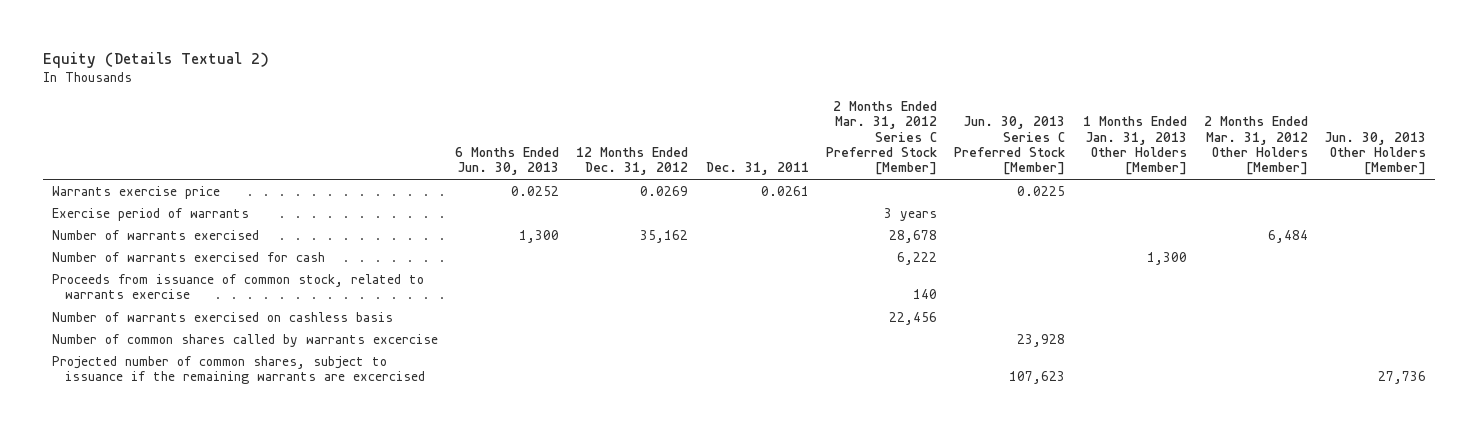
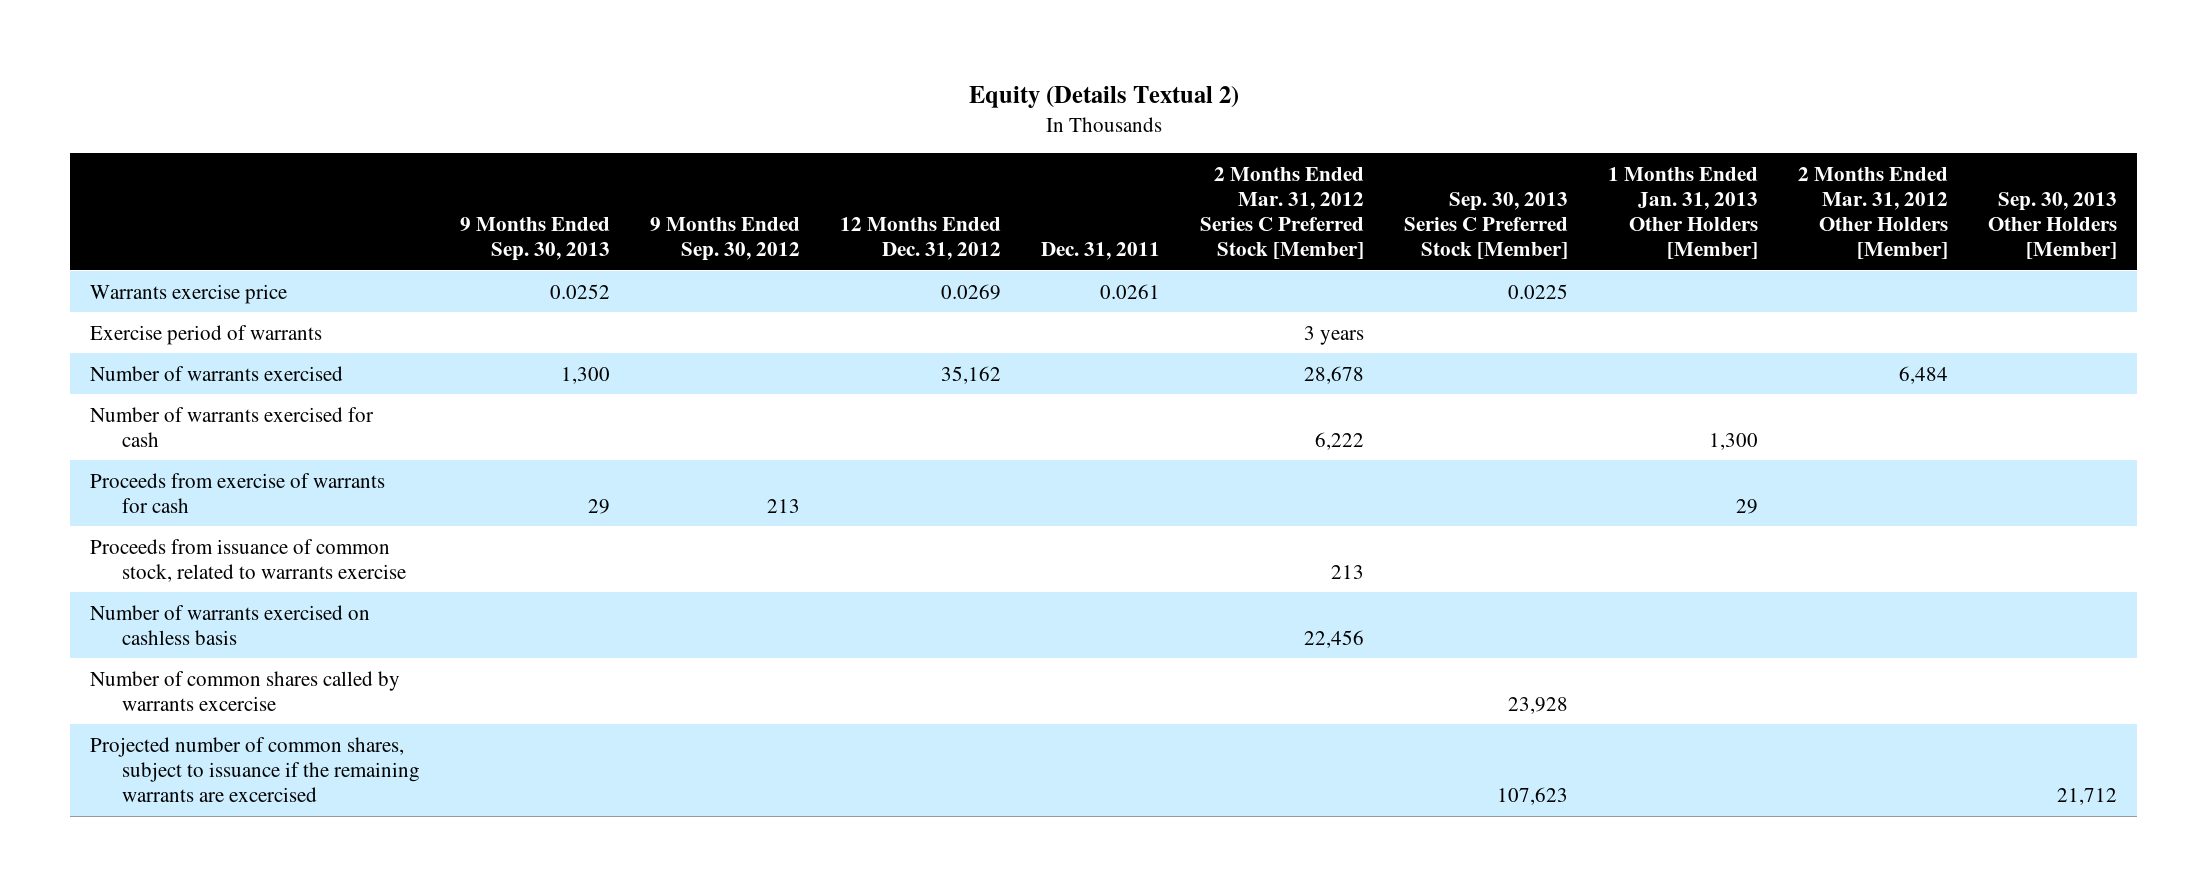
[454,147,559,176] 6 Months Ended Jun. 30, 2013 -> none
[954,116,1066,176] Jun. 30, 2013 Series C Preferred Stock [Member] -> none
[1325,131,1427,176] Jun. 30, 2013 Other Holders [Member] -> none
none -> [460,216,611,262] 9 Months Ended Sep. 30, 2013
none -> [650,216,801,262] 9 Months Ended Sep. 30, 2012
none -> [1404,191,1569,260] Sep. 30, 2013 Series C Preferred Stock [Member]
none -> [1988,191,2118,260] Sep. 30, 2013 Other Holders [Member]
none -> [90,472,386,513] Proceeds from exercise of warrants for cash
[912,289,937,300] 140 -> [1331,564,1365,579] 213

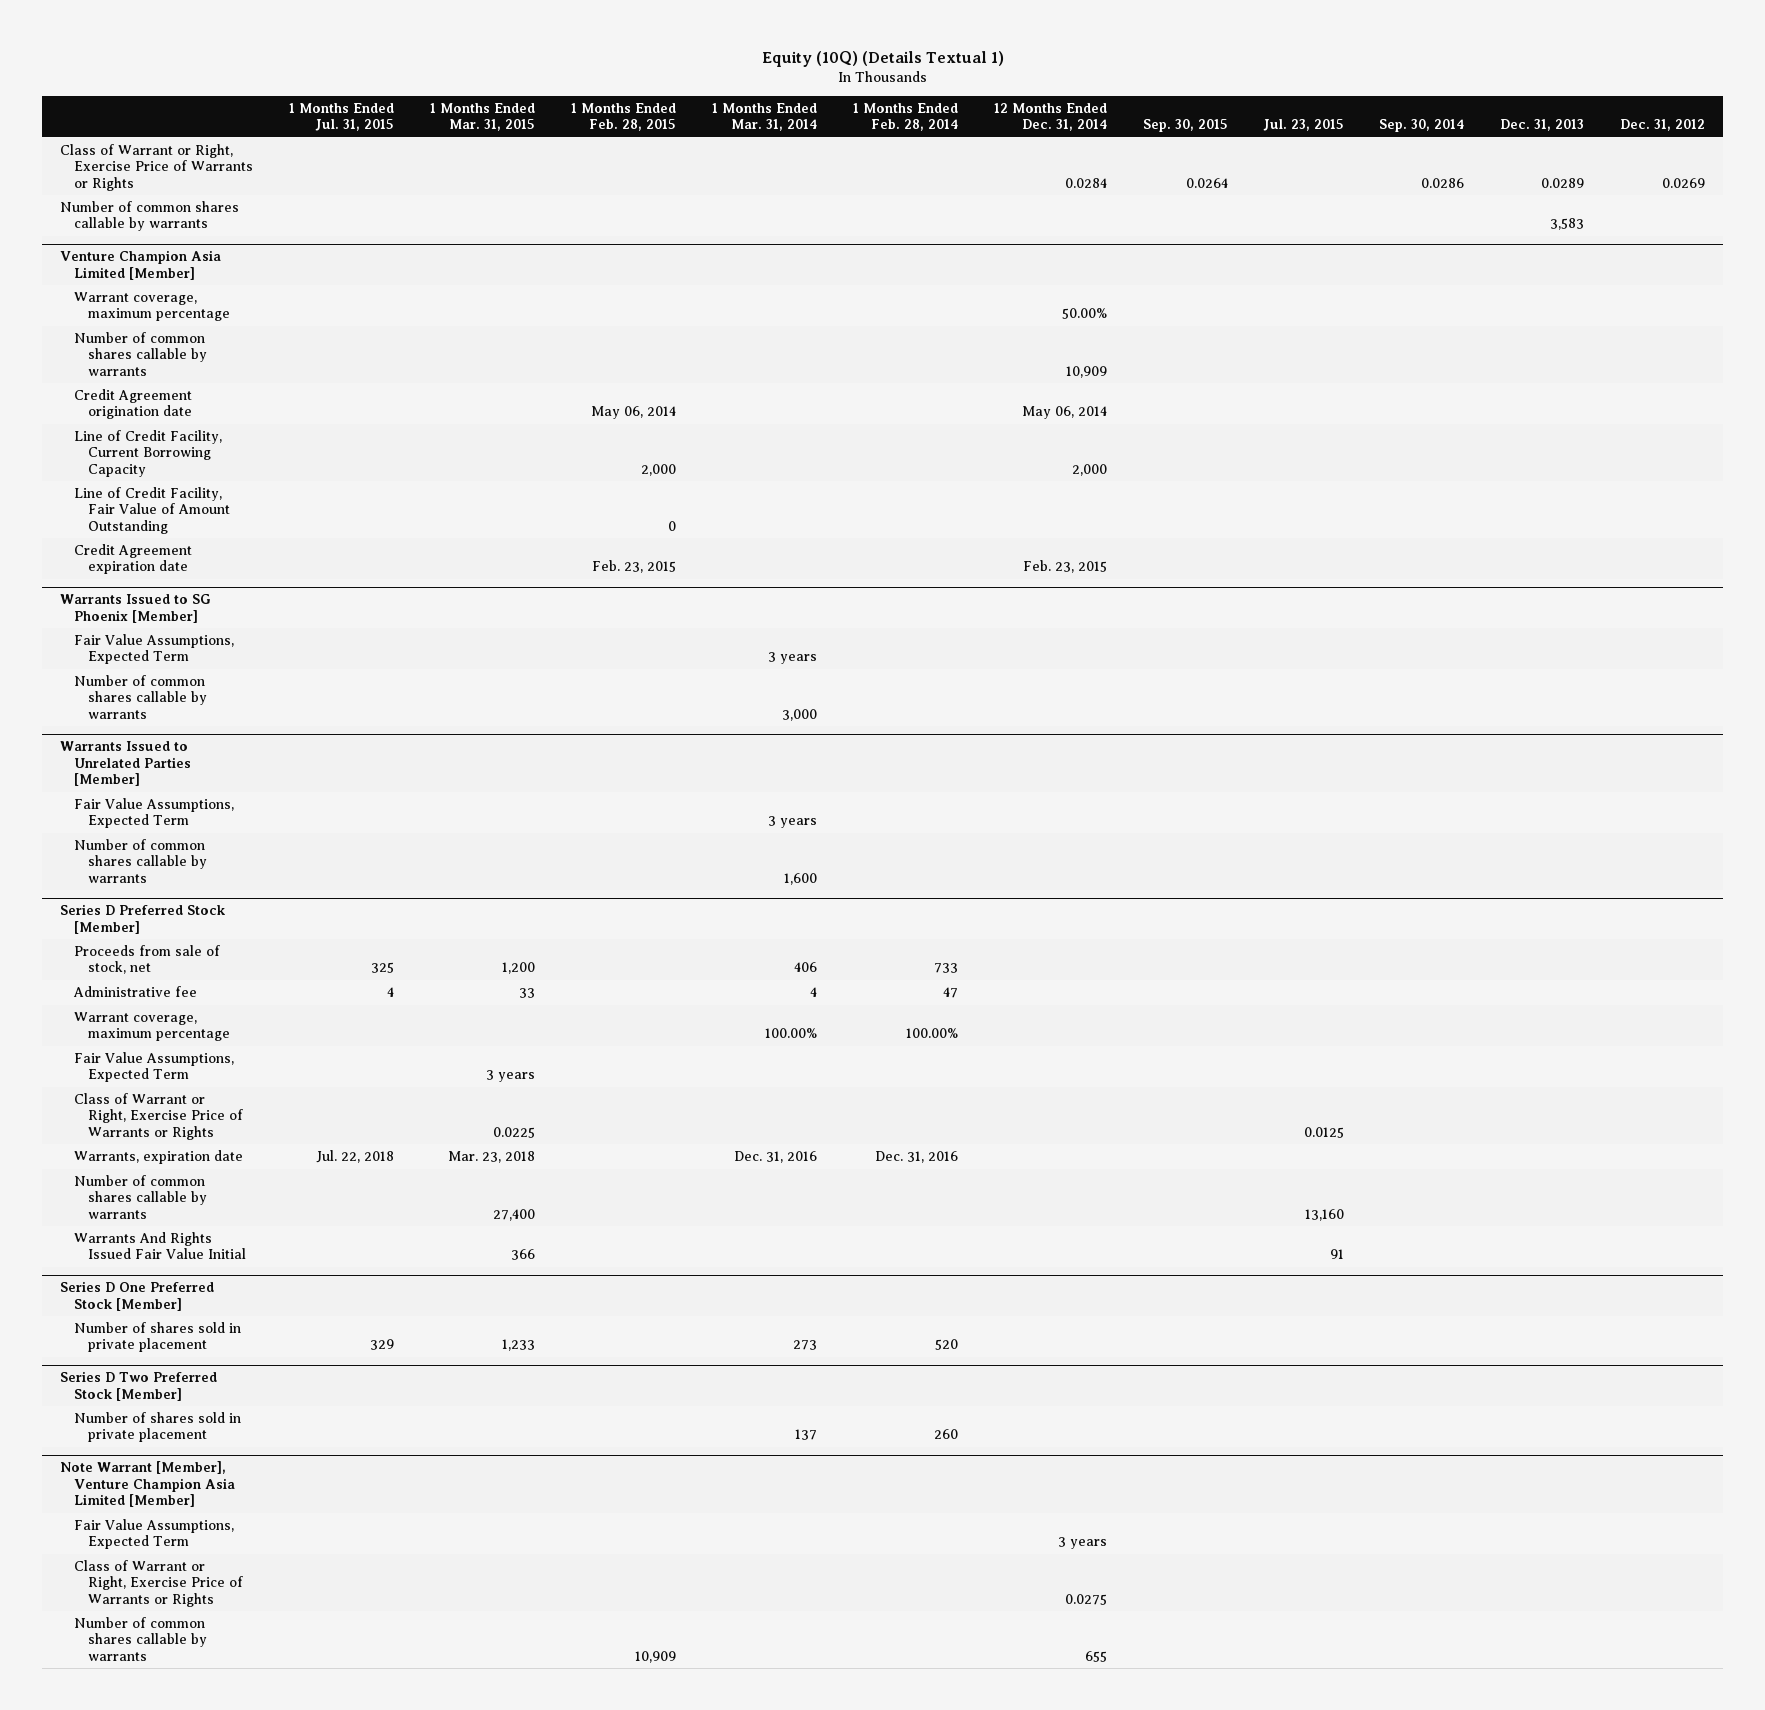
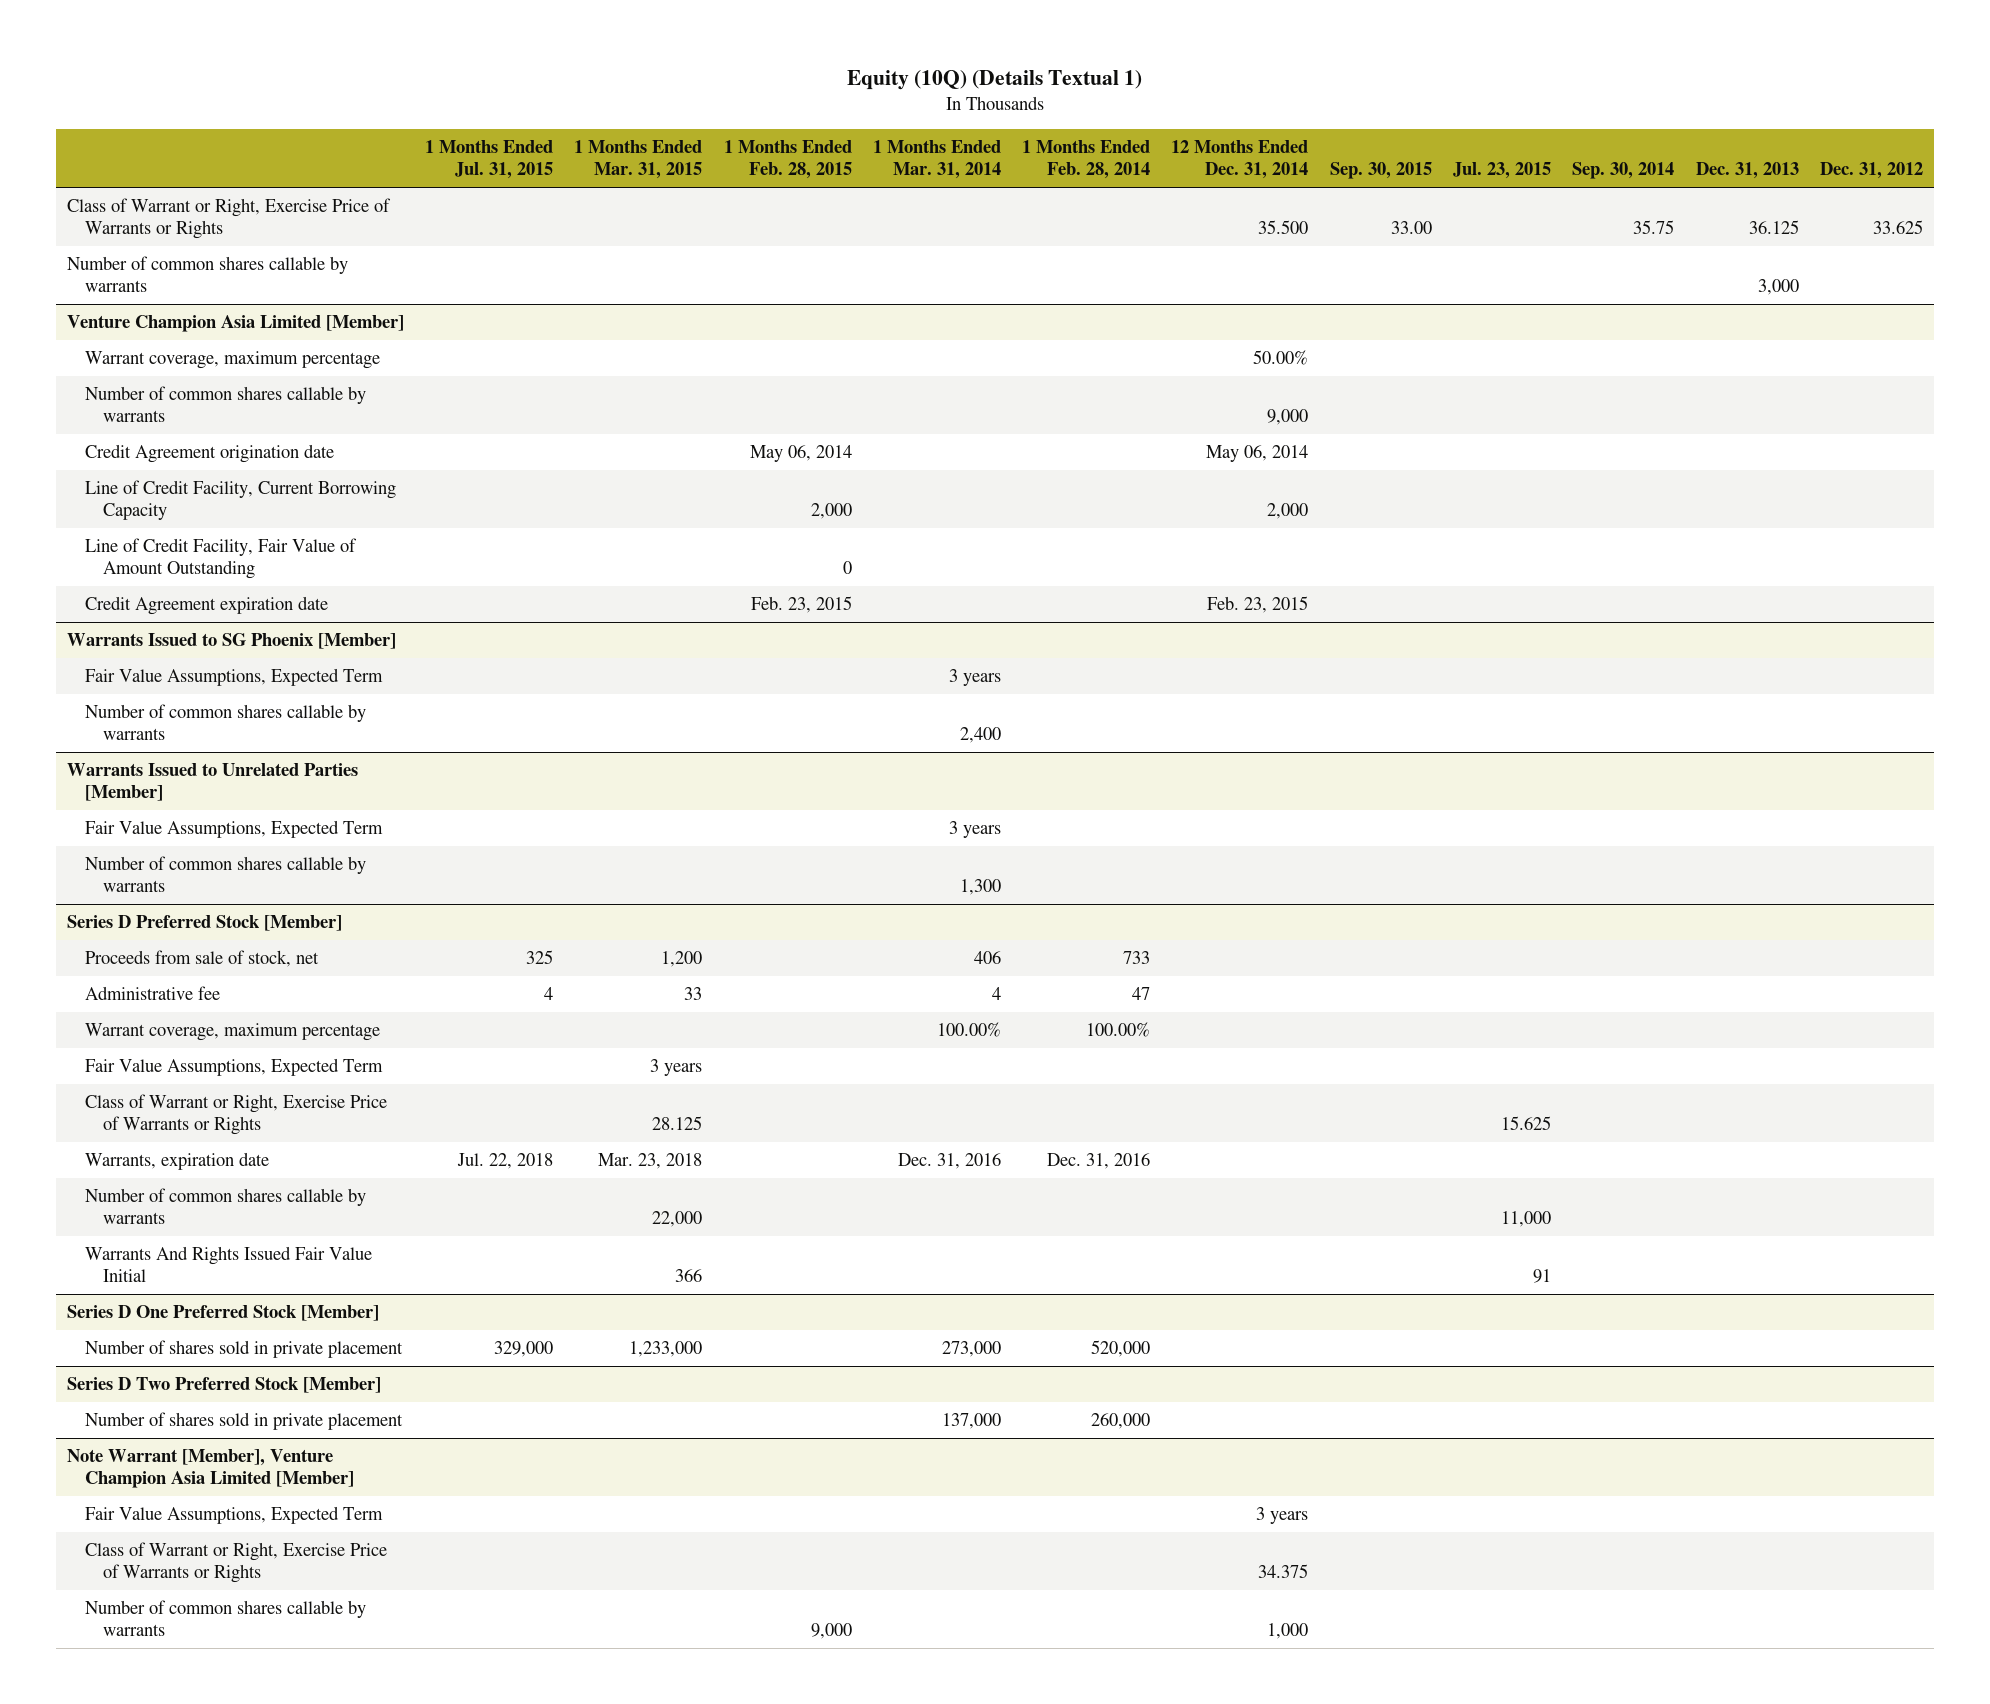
[1064,177,1107,188] 0.0284 -> [1258,220,1309,235] 35.500
[1185,177,1228,188] 0.0264 -> [1390,221,1432,235] 33.00
[1421,177,1465,188] 0.0286 -> [1633,220,1675,235] 35.75
[1541,177,1585,188] 0.0289 -> [1748,220,1799,235] 36.125
[1662,177,1706,188] 0.0269 -> [1872,220,1923,235] 33.625
[1550,218,1585,231] 3,583 -> [1757,279,1799,296] 3,000
[1065,365,1107,378] 10,909 -> [1267,409,1309,426] 9,000
[781,708,817,721] 3,000 -> [959,727,1001,744] 2,400
[783,872,817,885] 1,600 -> [959,879,1001,896] 1,300
[492,1126,535,1138] 0.0225 -> [652,1116,703,1131] 28.125
[1303,1126,1344,1138] 0.0125 -> [1501,1116,1552,1131] 15.625
[492,1208,535,1221] 27,400 -> [652,1211,703,1228] 22,000
[1304,1208,1344,1221] 13,160 -> [1501,1211,1552,1228] 11,000
[369,1339,394,1351] 329 -> [494,1341,554,1358] 329,000
[501,1339,535,1352] 1,233 -> [629,1341,703,1358] 1,233,000
[792,1340,817,1351] 273 -> [941,1341,1001,1358] 273,000
[934,1339,958,1351] 520 -> [1091,1340,1151,1358] 520,000
[794,1429,817,1441] 137 -> [941,1413,1001,1430] 137,000
[933,1429,958,1440] 260 -> [1091,1413,1151,1430] 260,000
[1064,1593,1107,1605] 0.0275 -> [1258,1564,1309,1579] 34.375
[634,1650,676,1663] 10,909 -> [810,1623,852,1640] 9,000
[1084,1650,1107,1662] 655 -> [1267,1623,1309,1640] 1,000

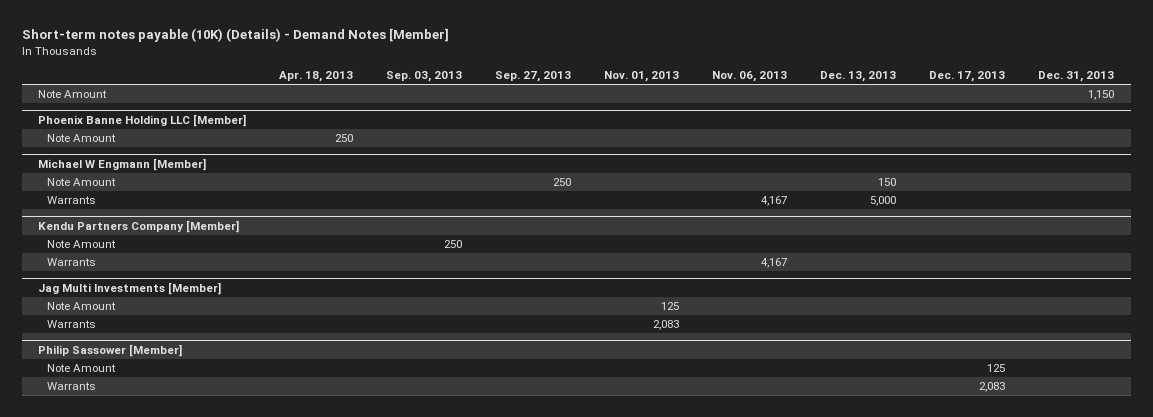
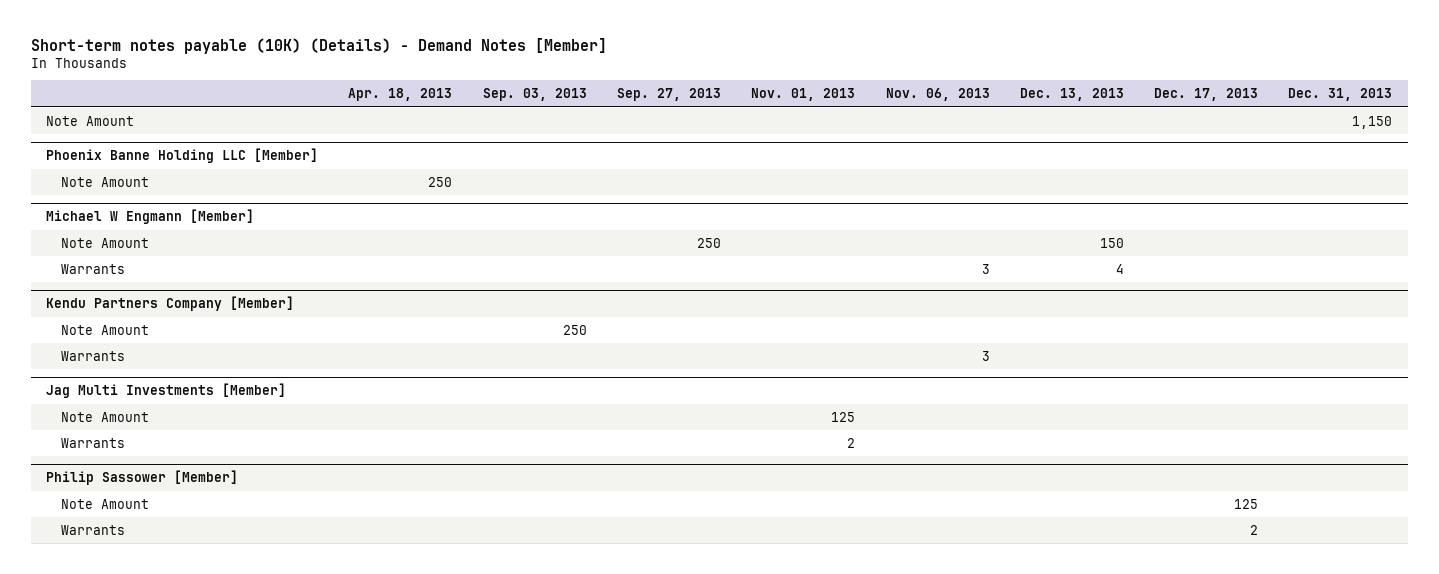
[761,196,788,207] 4,167 -> [981,263,990,274] 3
[870,196,897,207] 5,000 -> [1115,263,1124,274] 4
[761,258,788,269] 4,167 -> [981,350,990,361] 3
[653,320,680,331] 2,083 -> [847,437,856,448] 2
[979,382,1006,393] 2,083 -> [1250,524,1259,535] 2

